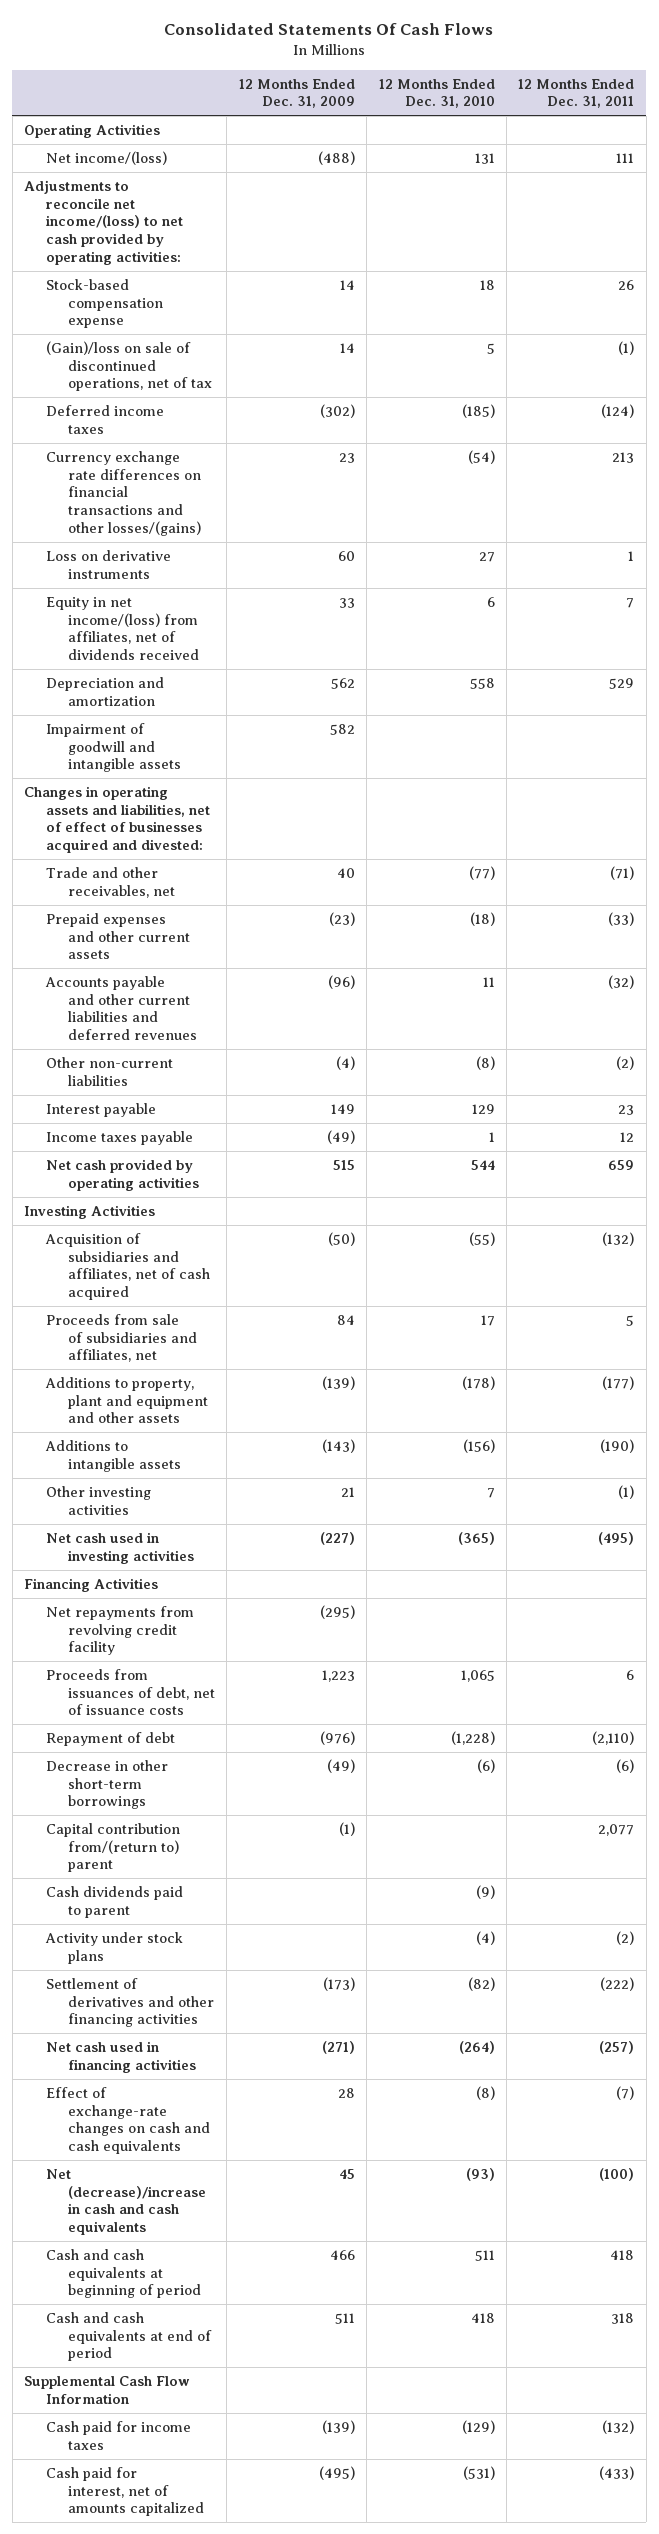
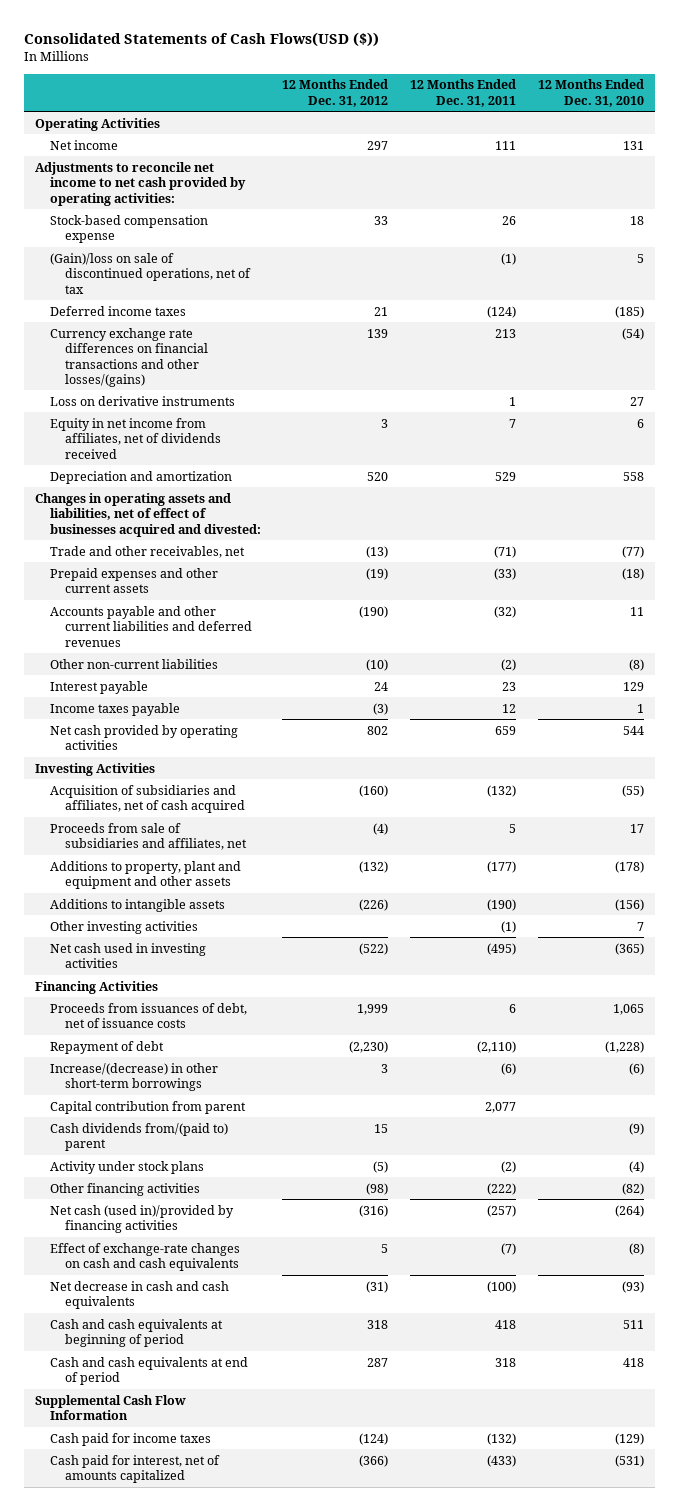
[164,23,494,36] Consolidated Statements Of Cash Flows -> [23,31,379,47] Consolidated Statements of Cash Flows(USD ($))
[238,78,355,109] 12 Months Ended Dec. 31, 2009 -> none
none -> [282,79,389,107] 12 Months Ended Dec. 31, 2012
[46,151,168,166] Net income/(loss) -> [49,139,118,150] Net income
[24,180,184,265] Adjustments to reconcile net income/(loss) to net cash provided by operating activities: -> [34,161,246,206] Adjustments to reconcile net income to net cash provided by operating activities:
[46,597,199,661] Equity in net income/(loss) from affiliates, net of dividends received -> [49,417,221,459] Equity in net income from affiliates, net of dividends received
[46,723,181,773] Impairment of goodwill and intangible assets -> none
[46,1606,195,1656] Net repayments from revolving credit facility -> none
[46,1760,169,1810] Decrease in other short-term borrowings -> [49,1062,218,1092] Increase/(decrease) in other short-term borrowings
[46,1823,181,1873] Capital contribution from/(return to) parent -> [49,1100,246,1114] Capital contribution from parent
[46,1886,184,1918] Cash dividends paid to parent -> [49,1122,228,1152] Cash dividends from/(paid to) parent
[46,1978,214,2028] Settlement of derivatives and other financing activities -> [49,1182,200,1196] Other financing activities
[46,2041,196,2073] Net cash used in financing activities -> [49,1204,234,1234] Net cash (used in)/provided by financing activities
[46,2169,206,2236] Net (decrease)/increase in cash and cash equivalents -> [49,1280,229,1310] Net decrease in cash and cash equivalents

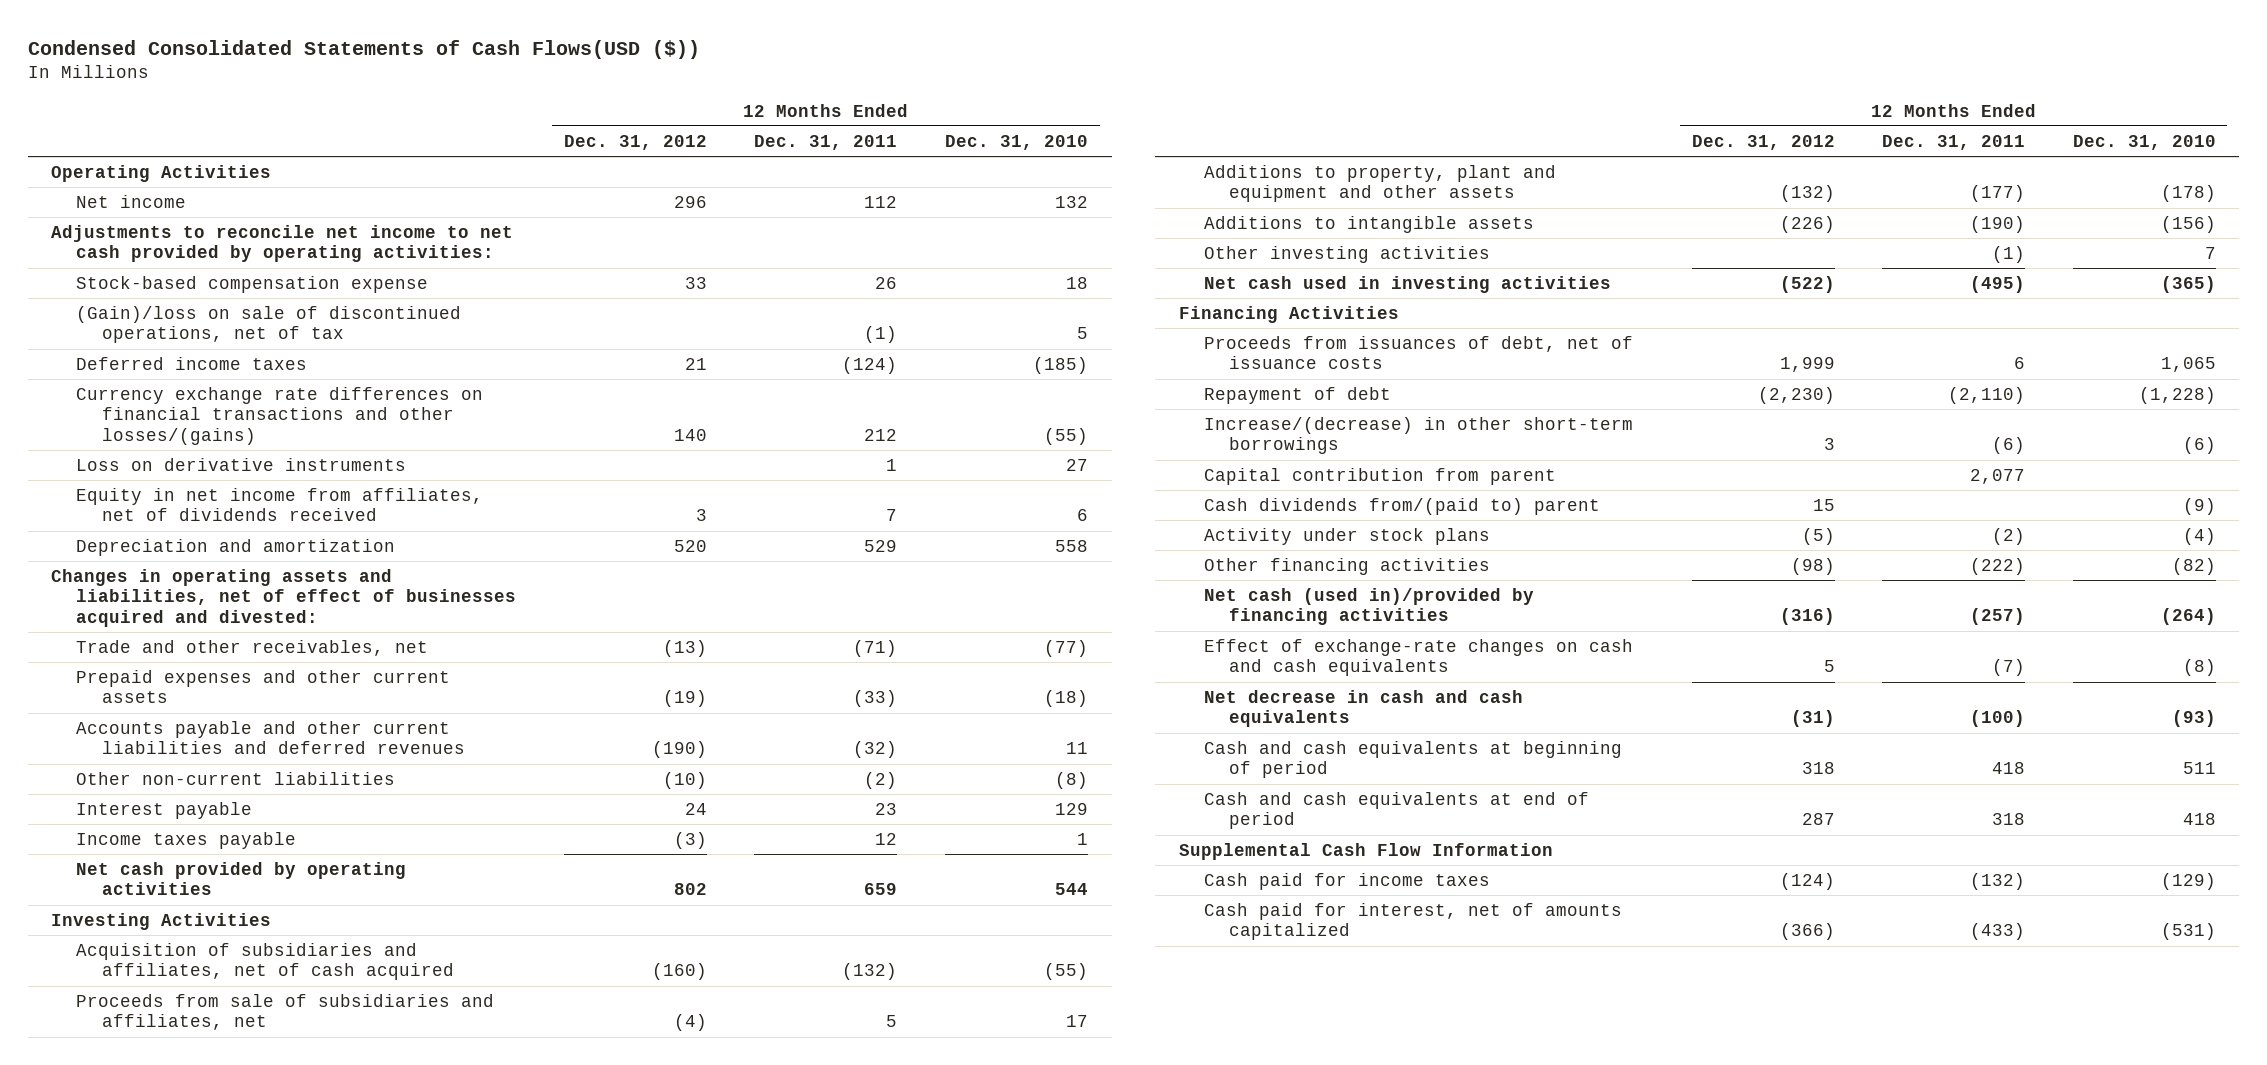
[23,31,379,47] Consolidated Statements of Cash Flows(USD ($)) -> [27,39,700,59] Condensed Consolidated Statements of Cash Flows(USD ($))
[367,140,389,150] 297 -> [673,195,707,208] 296
[495,140,517,150] 111 -> [864,195,898,208] 112
[622,140,644,150] 131 -> [1054,195,1088,208] 132
[367,328,389,338] 139 -> [673,428,707,441] 140
[495,328,517,338] 213 -> [864,428,898,441] 212
[621,327,644,340] (54) -> [1043,427,1088,445] (55)

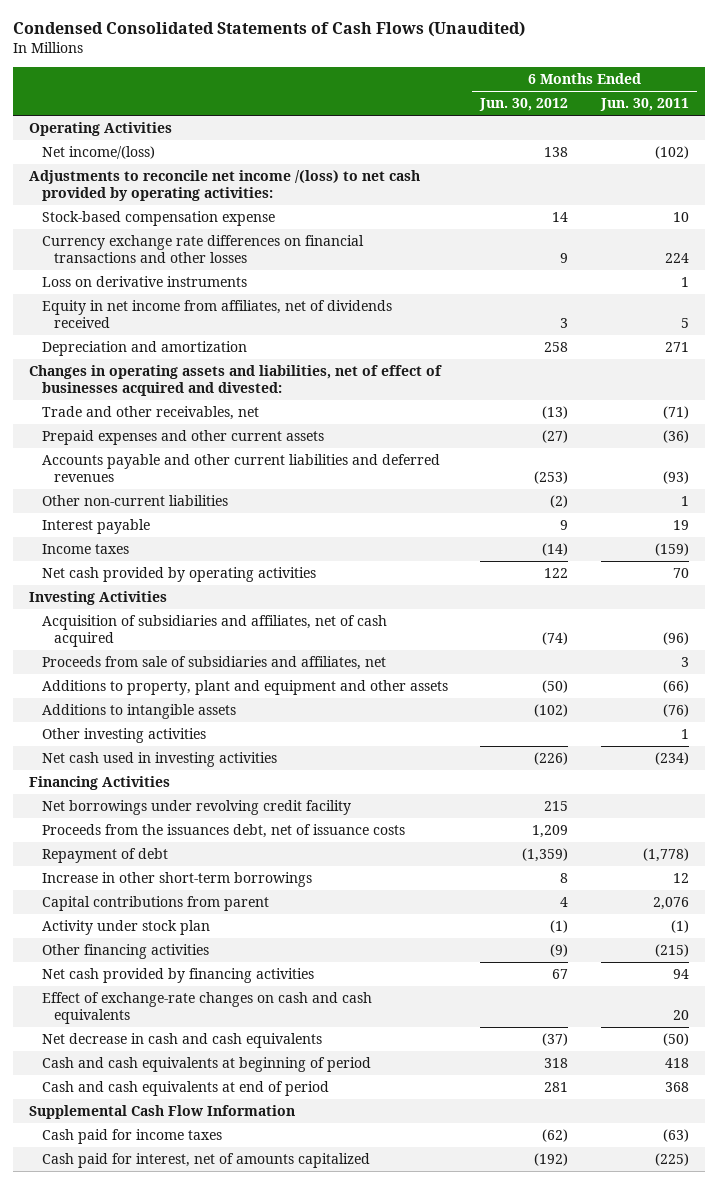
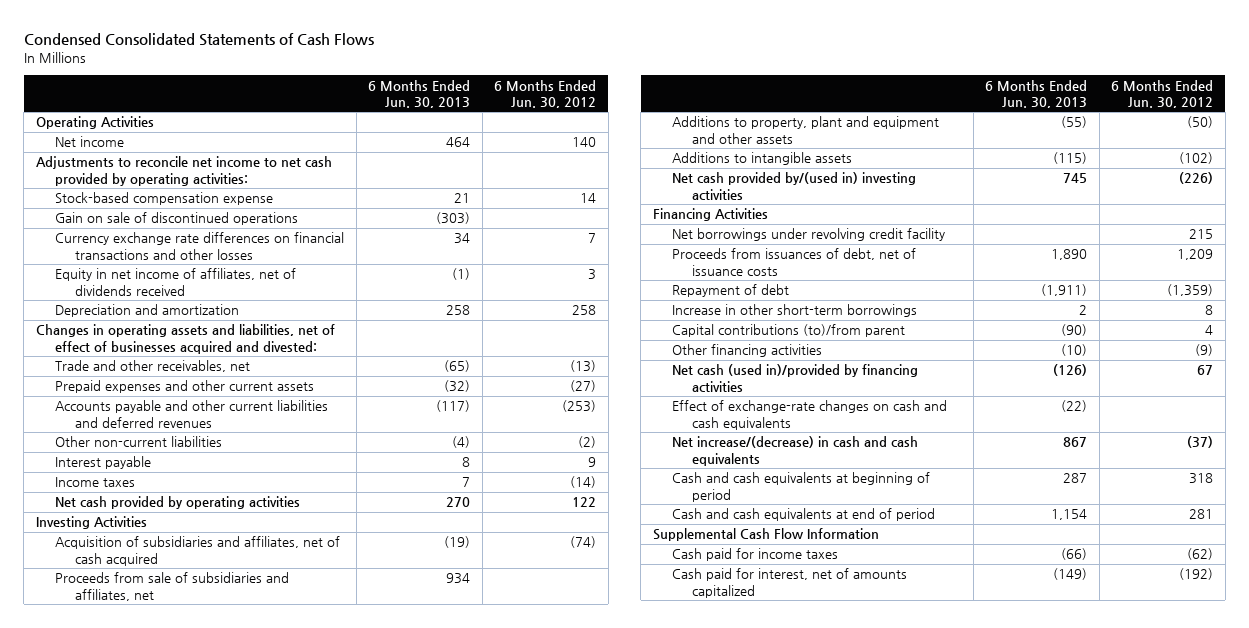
[12,21,525,38] Condensed Consolidated Statements of Cash Flows (Unaudited) -> [23,33,374,47] Condensed Consolidated Statements of Cash Flows
[600,98,690,112] Jun. 30, 2011 -> none
none -> [368,79,471,109] 6 Months Ended Jun. 30, 2013
[41,146,155,160] Net income/(loss) -> [55,136,125,148] Net income
[544,147,569,158] 138 -> [572,137,597,148] 140
[28,170,420,201] Adjustments to reconcile net income /(loss) to net cash provided by operating activities: -> [35,156,332,186] Adjustments to reconcile net income to net cash provided by operating activities:
[41,276,247,288] Loss on derivative instruments -> none
none -> [55,212,299,226] Gain on sale of discontinued operations
[560,252,569,263] 9 -> [588,233,597,244] 7
[41,300,392,328] Equity in net income from affiliates, net of dividends received -> [55,268,297,296] Equity in net income of affiliates, net of dividends received
[41,728,206,744] Other investing activities -> none
[41,752,277,768] Net cash used in investing activities -> [672,172,917,200] Net cash provided by/(used in) investing activities
[41,824,405,839] Proceeds from the issuances debt, net of issuance costs -> [672,248,917,276] Proceeds from issuances of debt, net of issuance costs
[41,920,210,936] Activity under stock plan -> none
[41,896,269,912] Capital contributions from parent -> [672,324,906,338] Capital contributions (to)/from parent
[41,968,314,984] Net cash provided by financing activities -> [672,364,919,392] Net cash (used in)/provided by financing activities
[41,1033,322,1049] Net decrease in cash and cash equivalents -> [672,436,919,466] Net increase/(decrease) in cash and cash equivalents

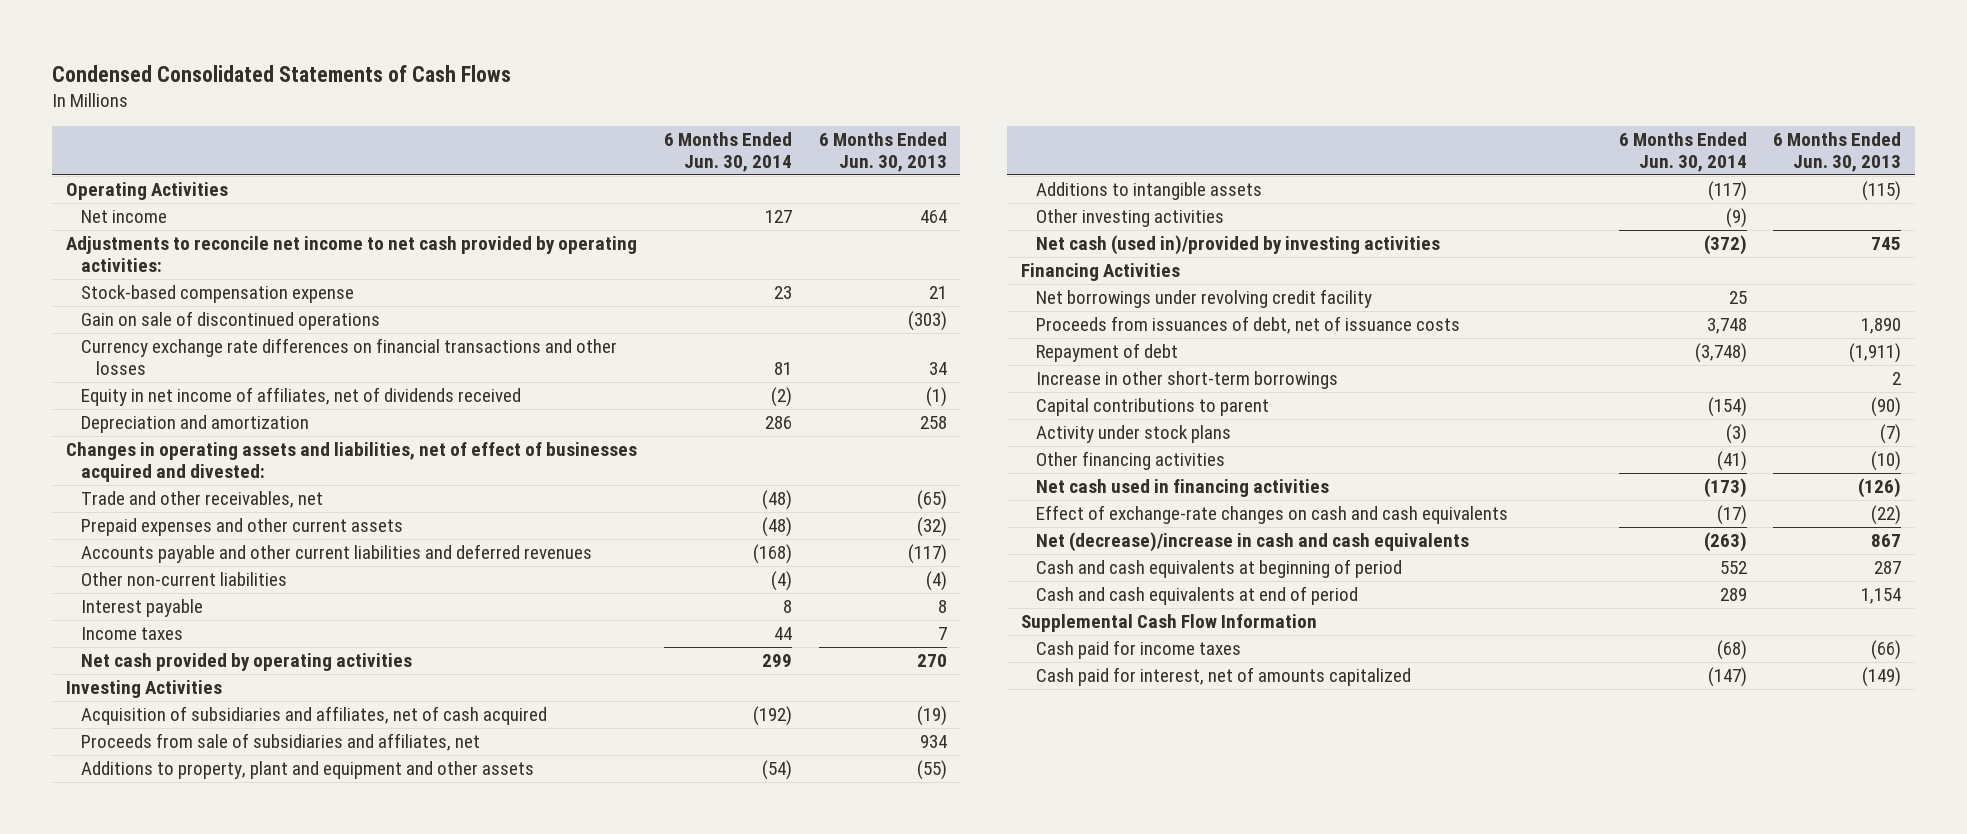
[494,79,597,109] 6 Months Ended Jun. 30, 2012 -> none
none -> [663,132,792,172] 6 Months Ended Jun. 30, 2014
none -> [1035,209,1224,228] Other investing activities
[672,172,917,200] Net cash provided by/(used in) investing activities -> [1035,235,1440,256] Net cash (used in)/provided by investing activities
[672,324,906,338] Capital contributions (to)/from parent -> [1035,398,1269,417] Capital contributions to parent
none -> [1035,425,1231,444] Activity under stock plans
[672,364,919,392] Net cash (used in)/provided by financing activities -> [1035,479,1329,498] Net cash used in financing activities
[672,436,919,466] Net increase/(decrease) in cash and cash equivalents -> [1035,532,1469,553] Net (decrease)/increase in cash and cash equivalents

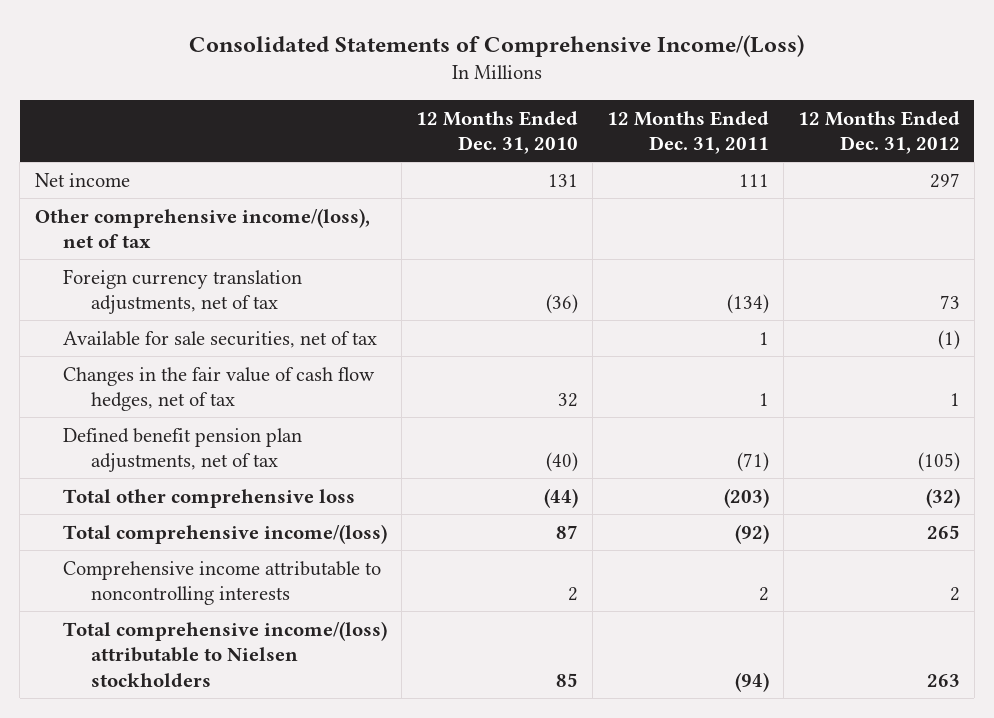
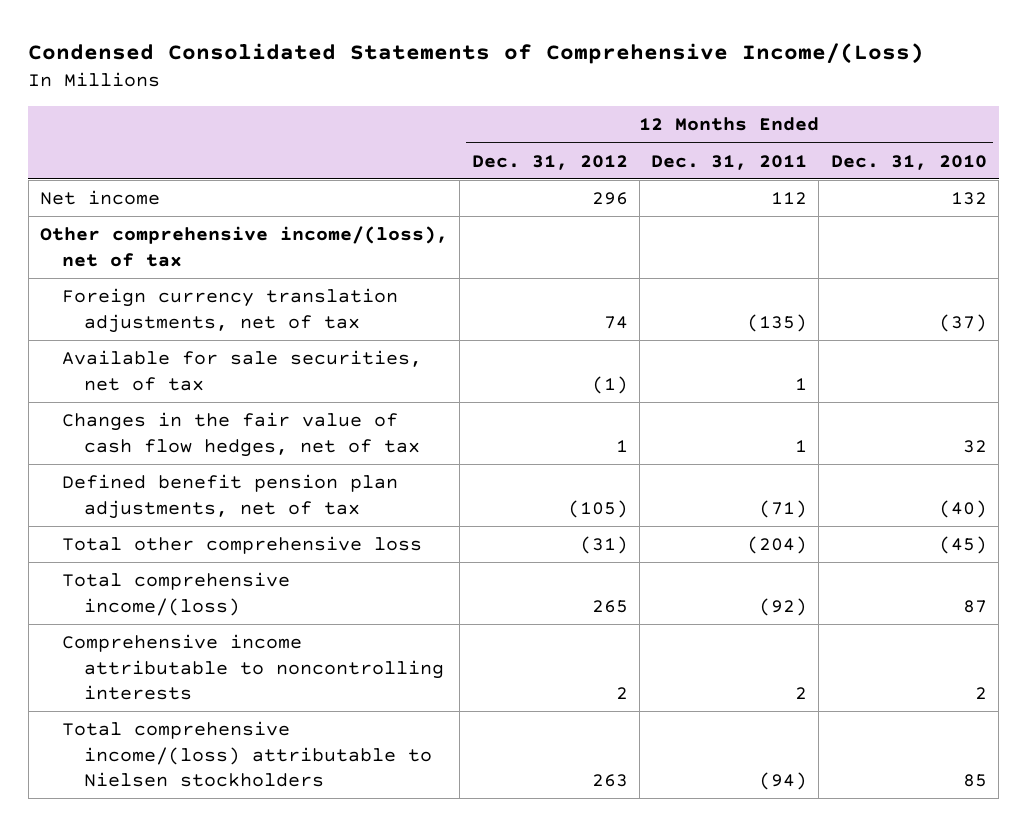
[189,34,805,57] Consolidated Statements of Comprehensive Income/(Loss) -> [28,43,925,65] Condensed Consolidated Statements of Comprehensive Income/(Loss)
[547,173,578,187] 131 -> [950,192,987,206] 132
[738,173,769,187] 111 -> [771,192,808,205] 112
[929,172,960,188] 297 -> [591,192,628,206] 296
[545,294,578,315] (36) -> [938,313,987,332] (37)
[726,294,769,315] (134) -> [747,313,808,332] (135)
[939,295,960,310] 73 -> [603,315,628,329] 74
[543,487,578,508] (44) -> [938,536,987,555] (45)
[723,487,769,508] (203) -> [747,536,808,555] (204)
[925,487,960,508] (32) -> [579,536,628,555] (31)

